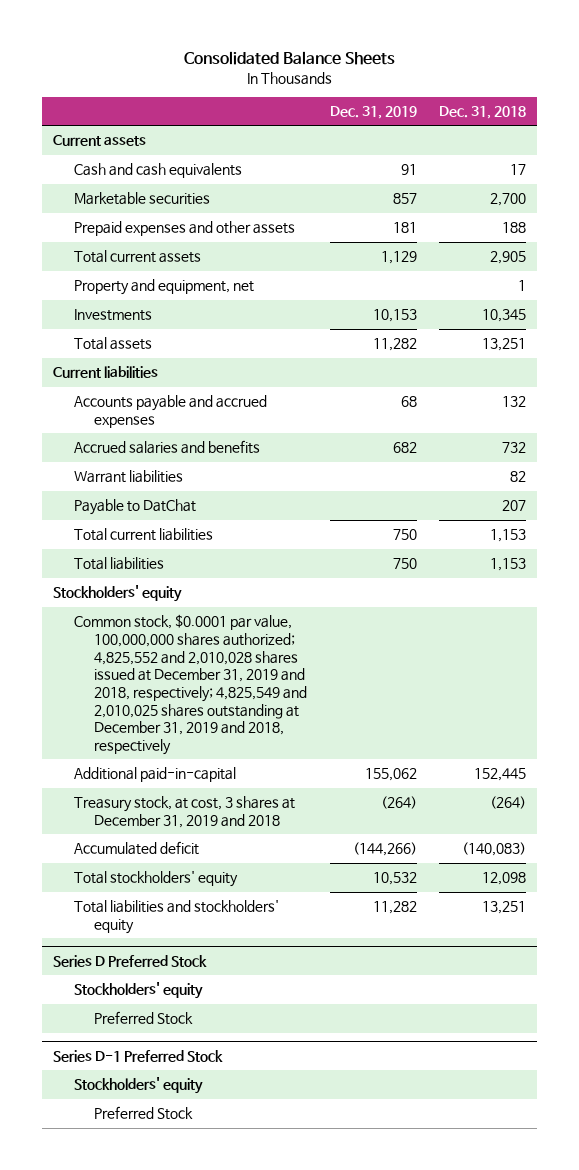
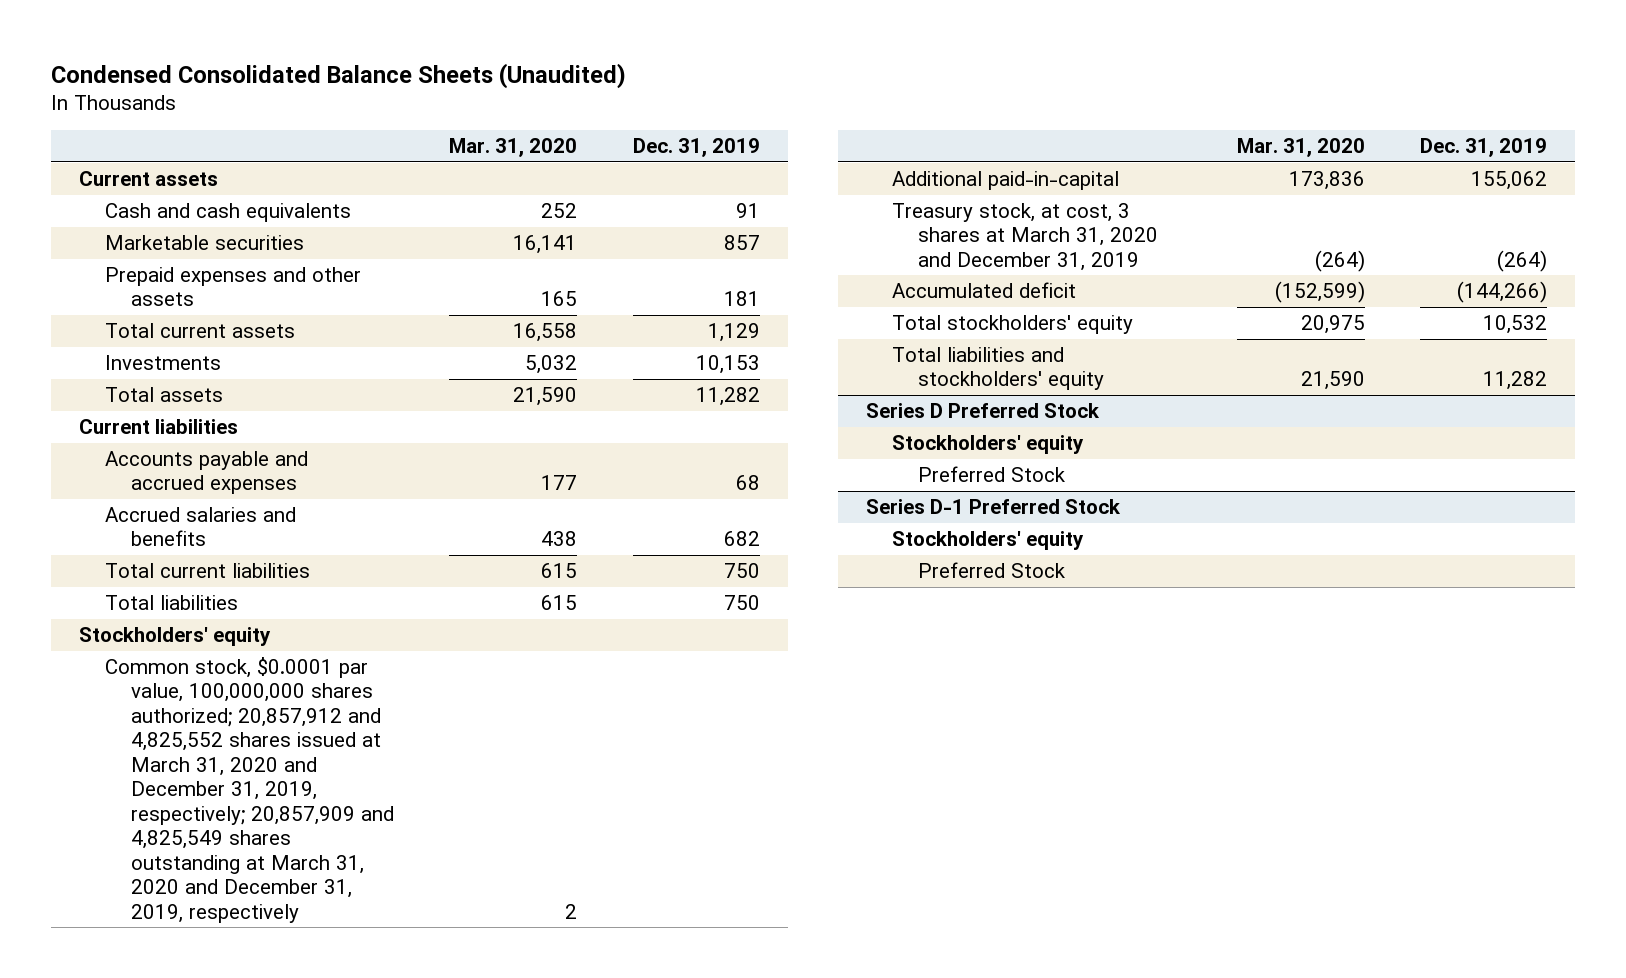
[183,50,395,65] Consolidated Balance Sheets -> [50,62,626,89] Condensed Consolidated Balance Sheets (Unaudited)
[439,105,527,119] Dec. 31, 2018 -> none
none -> [449,138,578,158] Mar. 31, 2020
[73,279,254,296] Property and equipment, net -> none
[73,470,183,484] Warrant liabilities -> none
[73,499,196,516] Payable to DatChat -> none
[73,614,308,755] Common stock, $0.0001 par value, 100,000,000 shares authorized; 4,825,552 and 2,010,028 shares issued at December 31, 2019 and 2018, respectively; 4,825,549 and 2,010,025 shares outstanding at December 31, 2019 and 2018, respectively -> [104,657,394,923] Common stock, $0.0001 par value, 100,000,000 shares authorized; 20,857,912 and 4,825,552 shares issued at March 31, 2020 and December 31, 2019, respectively; 20,857,909 and 4,825,549 shares outstanding at March 31, 2020 and December 31, 2019, respectively
[73,796,295,828] Treasury stock, at cost, 3 shares at December 31, 2019 and 2018 -> [892,203,1159,271] Treasury stock, at cost, 3 shares at March 31, 2020 and December 31, 2019

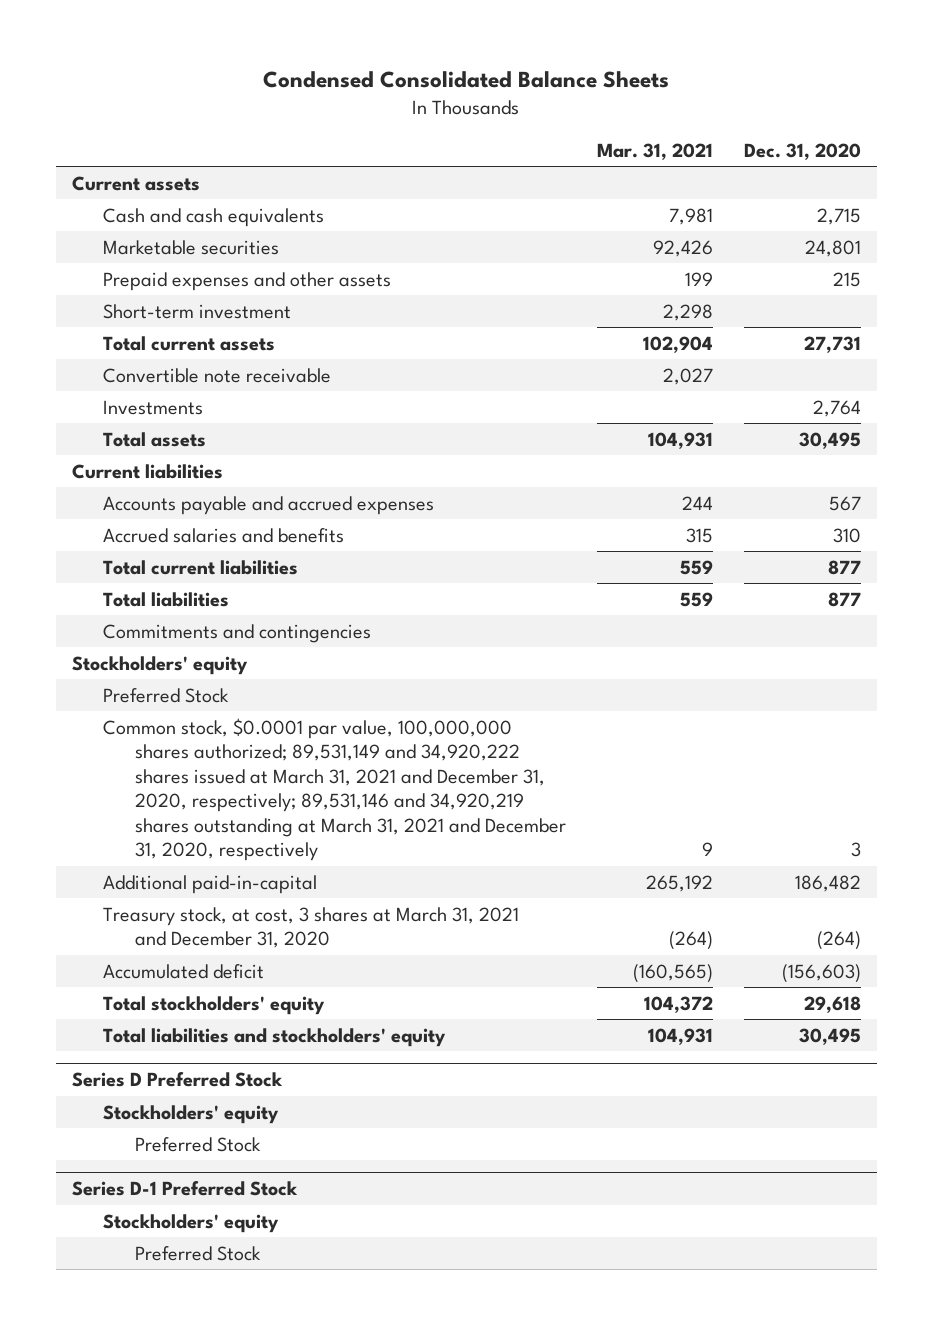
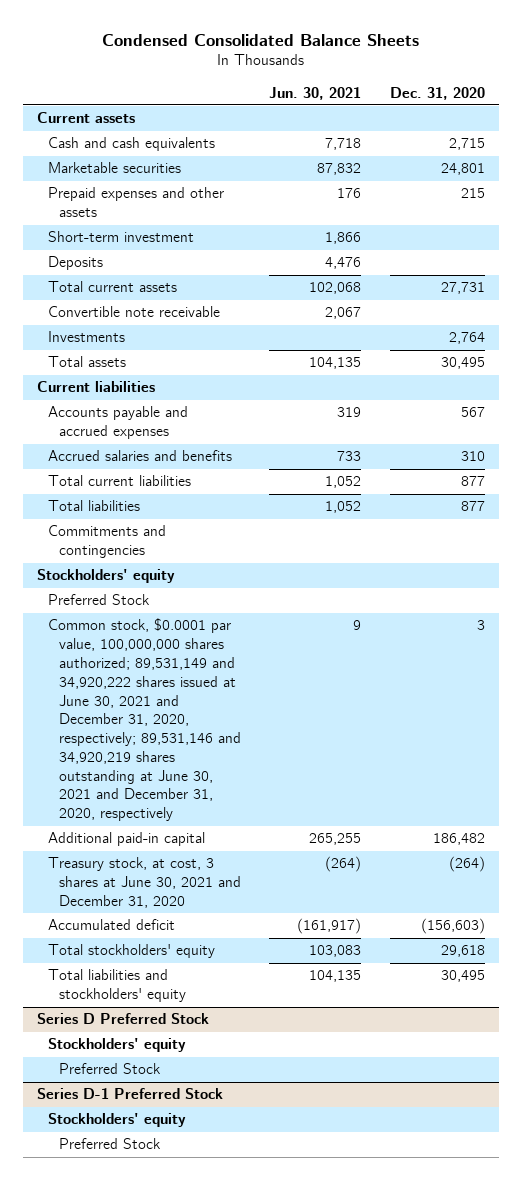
[596,142,713,160] Mar. 31, 2021 -> none
none -> [269,86,362,100] Jun. 30, 2021
none -> [48,256,104,271] Deposits
[103,717,566,862] Common stock, $0.0001 par value, 100,000,000 shares authorized; 89,531,149 and 34,920,222 shares issued at March 31, 2021 and December 31, 2020, respectively; 89,531,146 and 34,920,219 shares outstanding at March 31, 2021 and December 31, 2020, respectively -> [48,618,241,822] Common stock, $0.0001 par value, 100,000,000 shares authorized; 89,531,149 and 34,920,222 shares issued at June 30, 2021 and December 31, 2020, respectively; 89,531,146 and 34,920,219 shares outstanding at June 30, 2021 and December 31, 2020, respectively
[103,874,318,894] Additional paid-in-capital -> [48,832,206,847] Additional paid-in capital
[103,906,520,949] Treasury stock, at cost, 3 shares at March 31, 2021 and December 31, 2020 -> [48,857,241,908] Treasury stock, at cost, 3 shares at June 30, 2021 and December 31, 2020

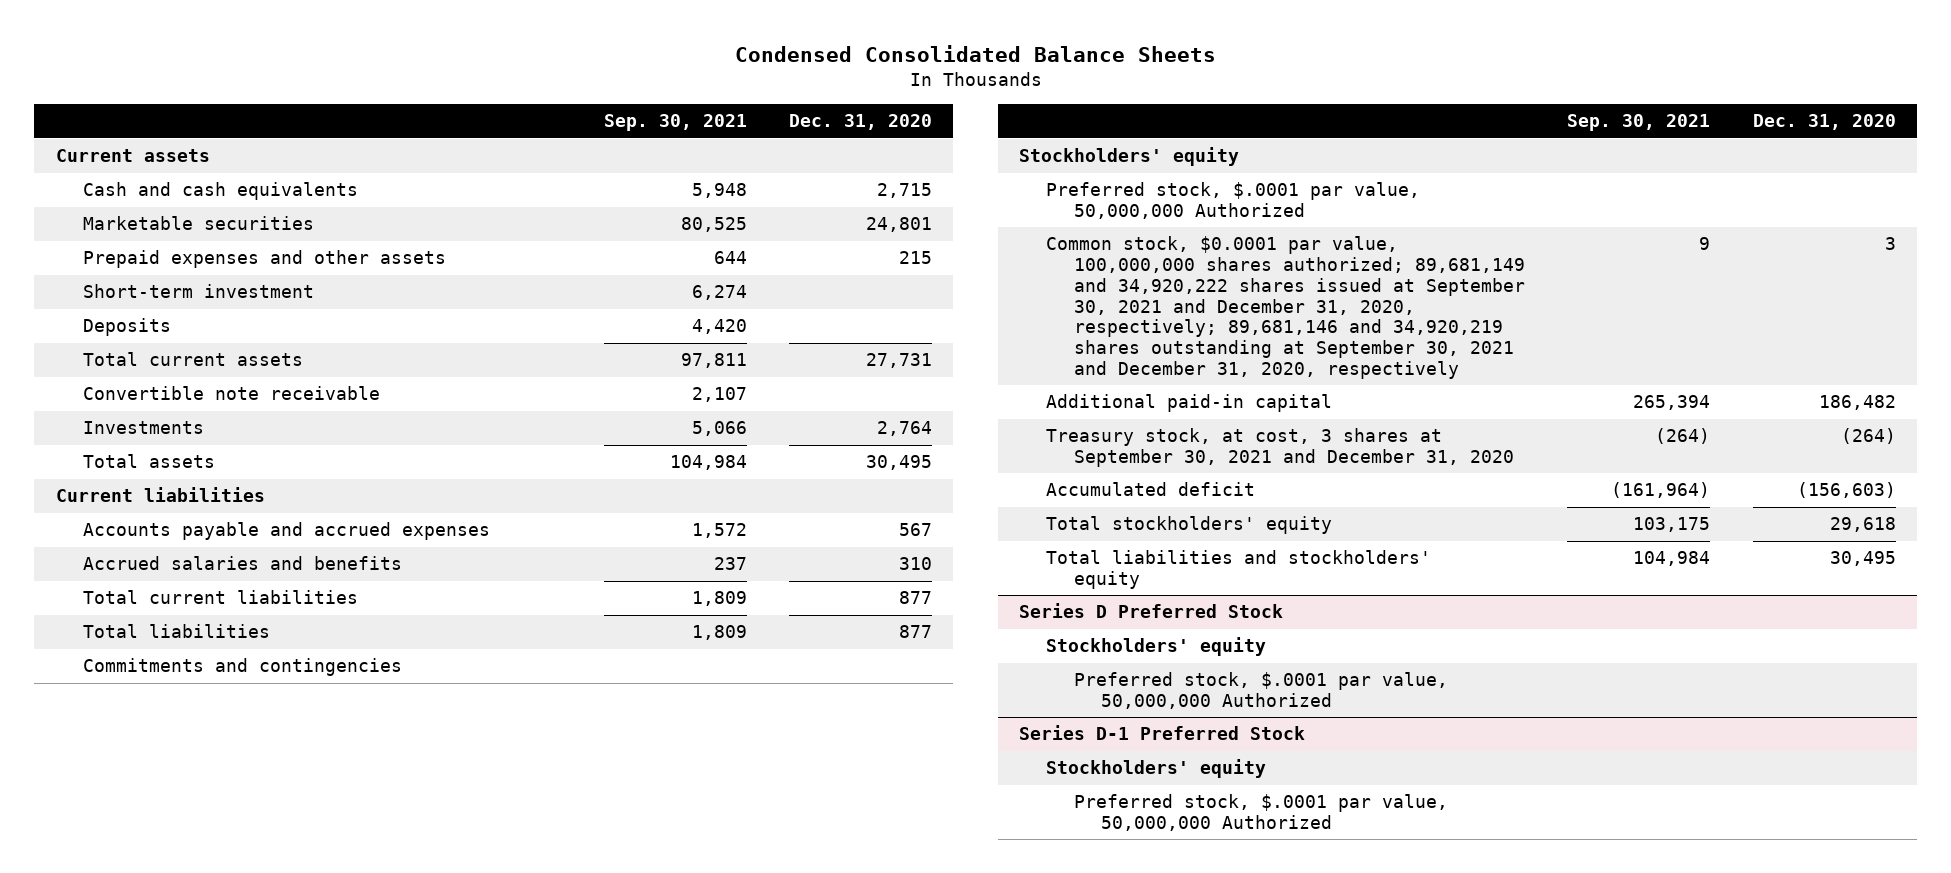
[269,86,362,100] Jun. 30, 2021 -> none
none -> [603,114,747,132] Sep. 30, 2021
[48,594,151,606] Preferred Stock -> [1046,182,1421,220] Preferred stock, $.0001 par value, 50,000,000 Authorized
[48,618,241,822] Common stock, $0.0001 par value, 100,000,000 shares authorized; 89,531,149 and 34,920,222 shares issued at June 30, 2021 and December 31, 2020, respectively; 89,531,146 and 34,920,219 shares outstanding at June 30, 2021 and December 31, 2020, respectively -> [1046,236,1525,379] Common stock, $0.0001 par value, 100,000,000 shares authorized; 89,681,149 and 34,920,222 shares issued at September 30, 2021 and December 31, 2020, respectively; 89,681,146 and 34,920,219 shares outstanding at September 30, 2021 and December 31, 2020, respectively
[48,857,241,908] Treasury stock, at cost, 3 shares at June 30, 2021 and December 31, 2020 -> [1046,428,1514,468] Treasury stock, at cost, 3 shares at September 30, 2021 and December 31, 2020
[58,1063,161,1075] Preferred Stock -> [1073,672,1448,710] Preferred stock, $.0001 par value, 50,000,000 Authorized
[58,1138,161,1150] Preferred Stock -> [1073,794,1448,832] Preferred stock, $.0001 par value, 50,000,000 Authorized

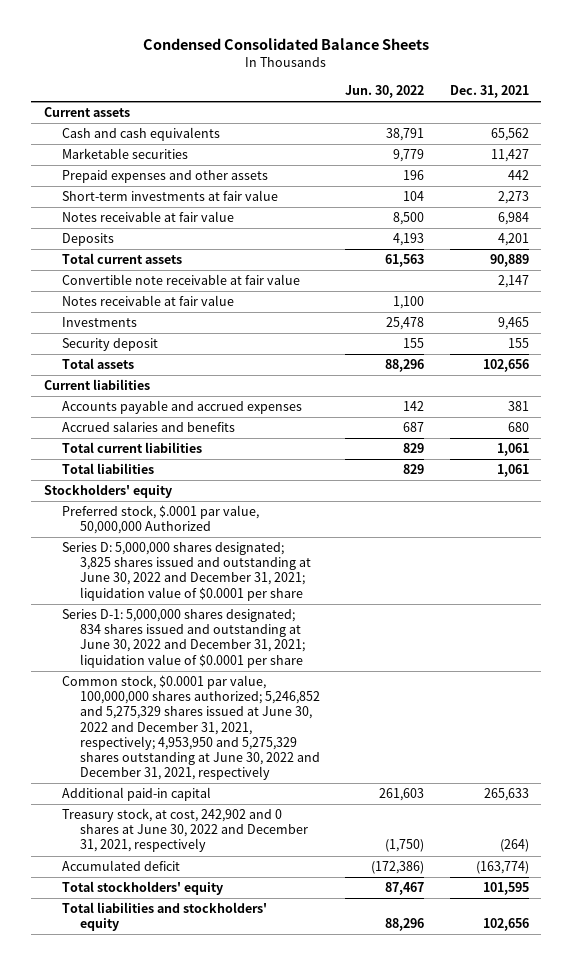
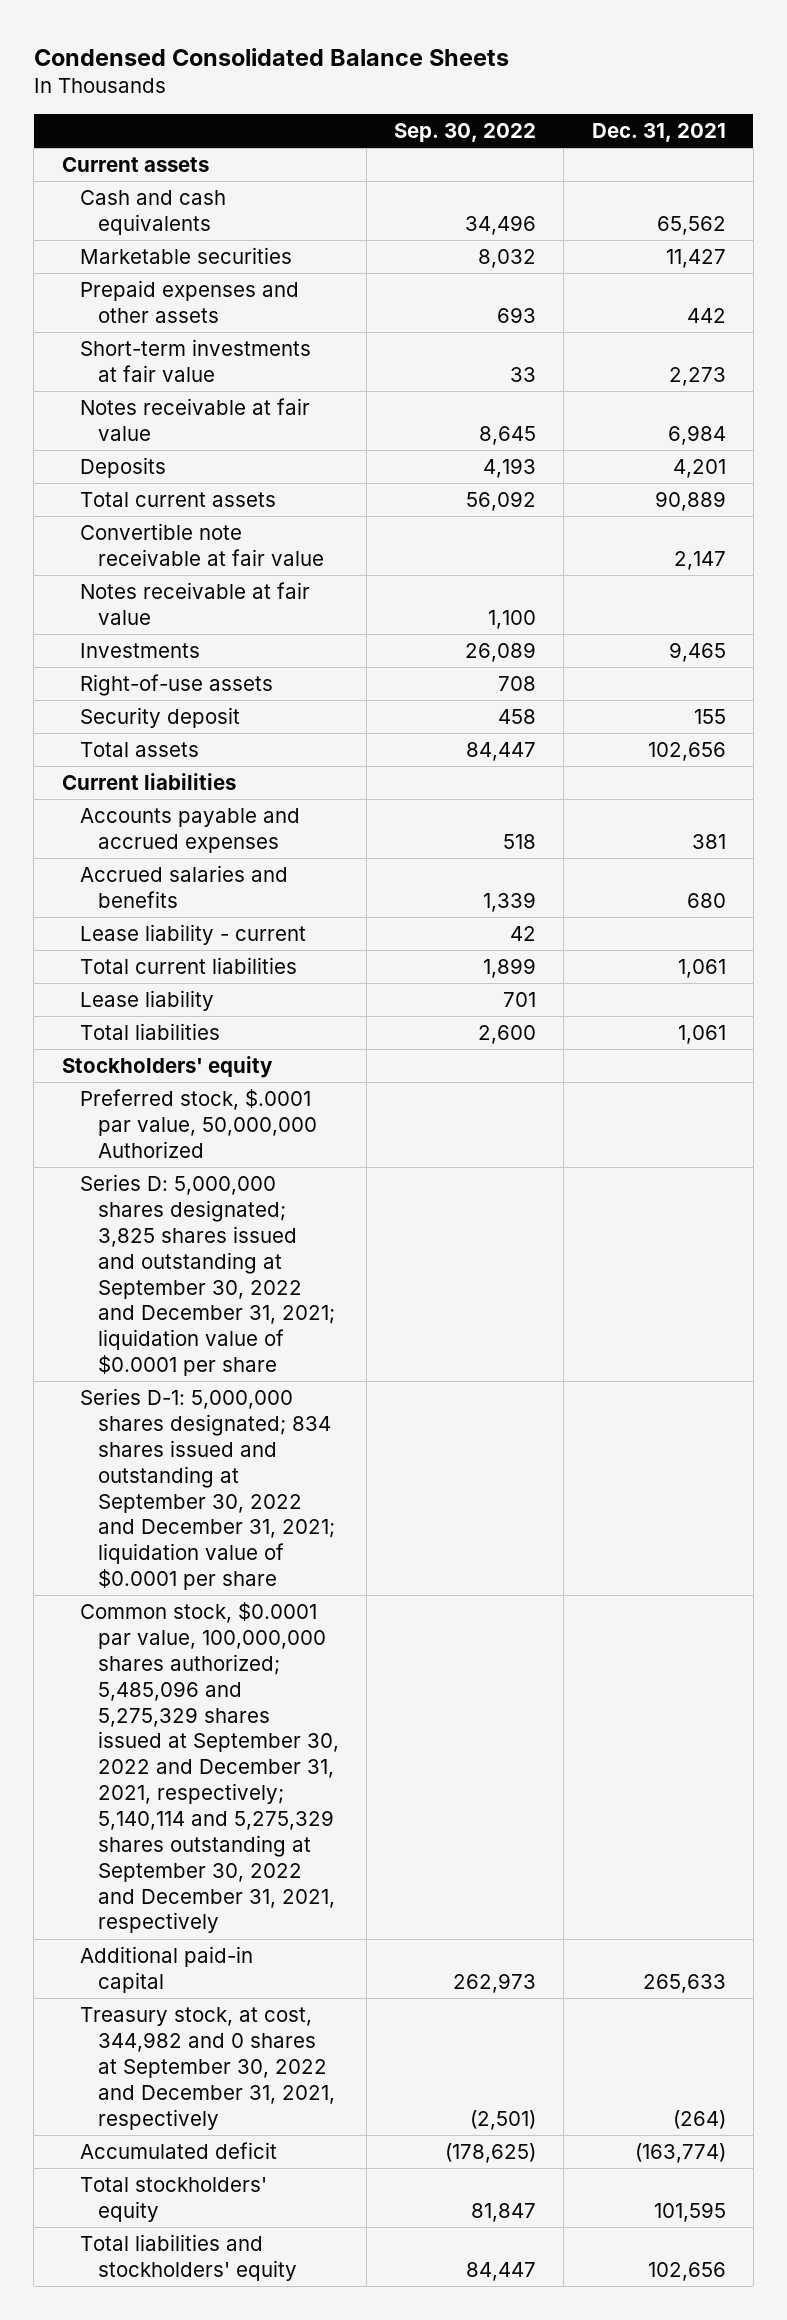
[345,84,425,98] Jun. 30, 2022 -> none
none -> [394,122,537,142] Sep. 30, 2022
none -> [79,674,273,697] Right-of-use assets
none -> [79,924,306,946] Lease liability - current
none -> [79,990,214,1012] Lease liability
[61,542,311,601] Series D: 5,000,000 shares designated; 3,825 shares issued and outstanding at June 30, 2022 and December 31, 2021; liquidation value of $0.0001 per share -> [79,1174,335,1377] Series D: 5,000,000 shares designated; 3,825 shares issued and outstanding at September 30, 2022 and December 31, 2021; liquidation value of $0.0001 per share
[61,609,305,668] Series D-1: 5,000,000 shares designated; 834 shares issued and outstanding at June 30, 2022 and December 31, 2021; liquidation value of $0.0001 per share -> [79,1388,335,1591] Series D-1: 5,000,000 shares designated; 834 shares issued and outstanding at September 30, 2022 and December 31, 2021; liquidation value of $0.0001 per share
[61,675,320,780] Common stock, $0.0001 par value, 100,000,000 shares authorized; 5,246,852 and 5,275,329 shares issued at June 30, 2022 and December 31, 2021, respectively; 4,953,950 and 5,275,329 shares outstanding at June 30, 2022 and December 31, 2021, respectively -> [79,1602,339,1934] Common stock, $0.0001 par value, 100,000,000 shares authorized; 5,485,096 and 5,275,329 shares issued at September 30, 2022 and December 31, 2021, respectively; 5,140,114 and 5,275,329 shares outstanding at September 30, 2022 and December 31, 2021, respectively
[61,808,308,853] Treasury stock, at cost, 242,902 and 0 shares at June 30, 2022 and December 31, 2021, respectively -> [79,2007,335,2130] Treasury stock, at cost, 344,982 and 0 shares at September 30, 2022 and December 31, 2021, respectively

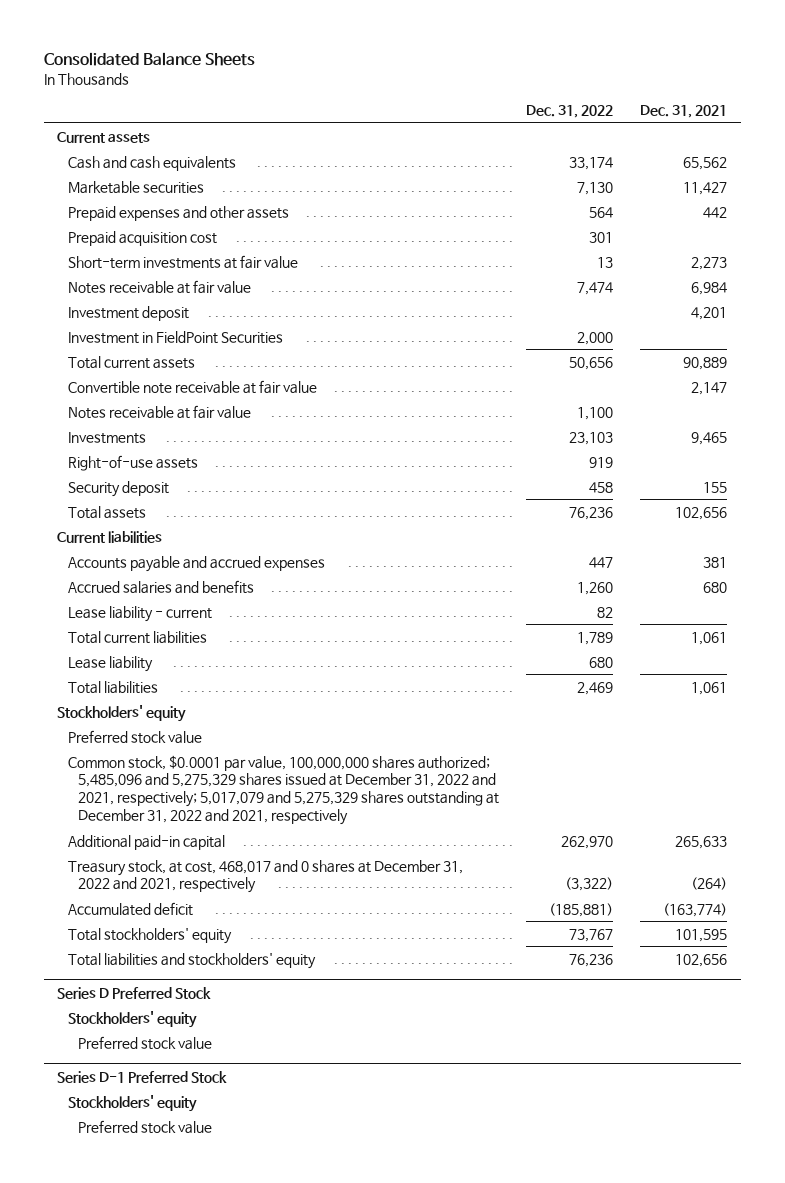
[33,47,509,66] Condensed Consolidated Balance Sheets -> [43,52,255,67] Consolidated Balance Sheets
[394,122,537,142] Sep. 30, 2022 -> none
none -> [526,105,614,119] Dec. 31, 2022
none -> [67,230,217,246] Prepaid acquisition cost
[79,457,166,479] Deposits -> [67,305,189,321] Investment deposit
none -> [67,330,283,344] Investment in FieldPoint Securities
[79,1174,335,1377] Series D: 5,000,000 shares designated; 3,825 shares issued and outstanding at September 30, 2022 and December 31, 2021; liquidation value of $0.0001 per share -> none
[79,1388,335,1591] Series D-1: 5,000,000 shares designated; 834 shares issued and outstanding at September 30, 2022 and December 31, 2021; liquidation value of $0.0001 per share -> none
[79,1089,317,1158] Preferred stock, $.0001 par value, 50,000,000 Authorized -> [67,729,202,744] Preferred stock value
[79,1602,339,1934] Common stock, $0.0001 par value, 100,000,000 shares authorized; 5,485,096 and 5,275,329 shares issued at September 30, 2022 and December 31, 2021, respectively; 5,140,114 and 5,275,329 shares outstanding at September 30, 2022 and December 31, 2021, respectively -> [67,754,500,825] Common stock, $0.0001 par value, 100,000,000 shares authorized; 5,485,096 and 5,275,329 shares issued at December 31, 2022 and 2021, respectively; 5,017,079 and 5,275,329 shares outstanding at December 31, 2022 and 2021, respectively
[79,2007,335,2130] Treasury stock, at cost, 344,982 and 0 shares at September 30, 2022 and December 31, 2021, respectively -> [67,859,463,894] Treasury stock, at cost, 468,017 and 0 shares at December 31, 2022 and 2021, respectively
none -> [57,986,212,999] Series D Preferred Stock
none -> [67,1010,197,1028] Stockholders' equity
none -> [78,1035,213,1050] Preferred stock value
none -> [57,1070,228,1083] Series D-1 Preferred Stock
none -> [67,1094,197,1112] Stockholders' equity
none -> [78,1119,213,1134] Preferred stock value

